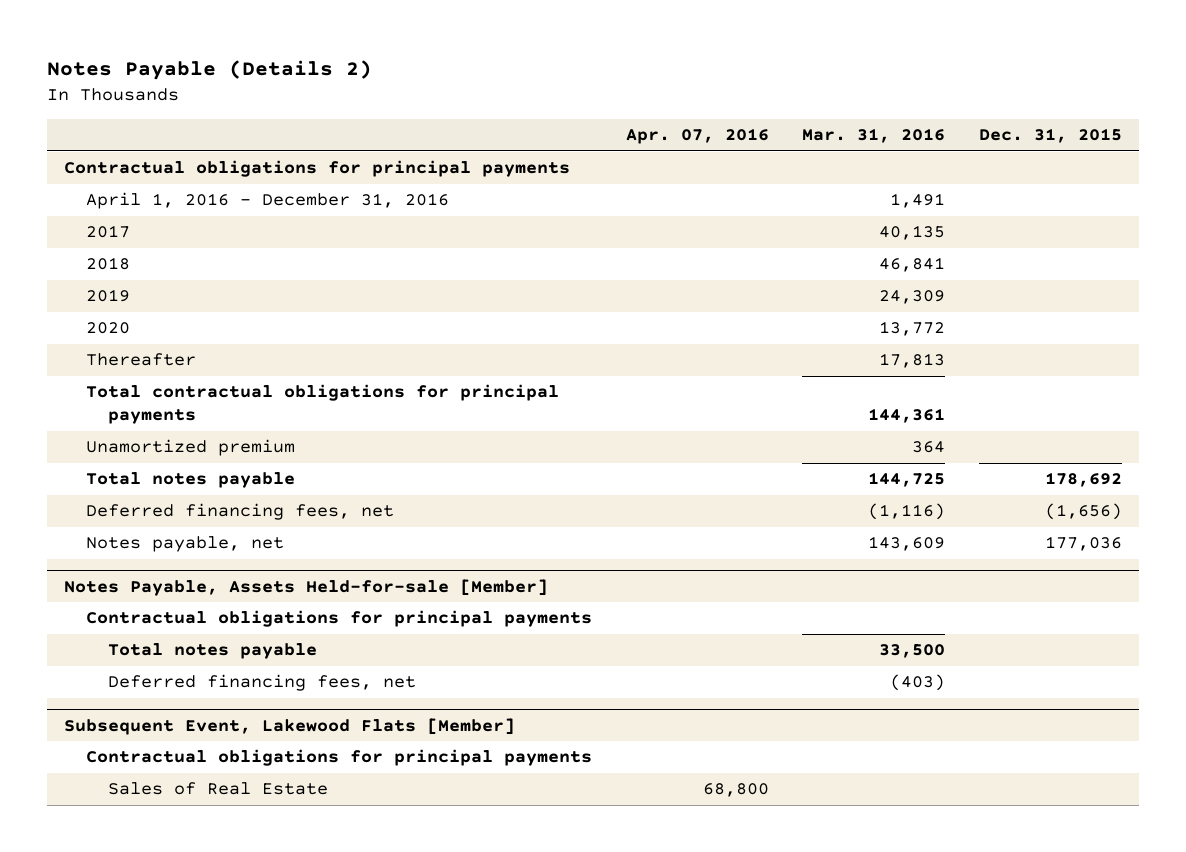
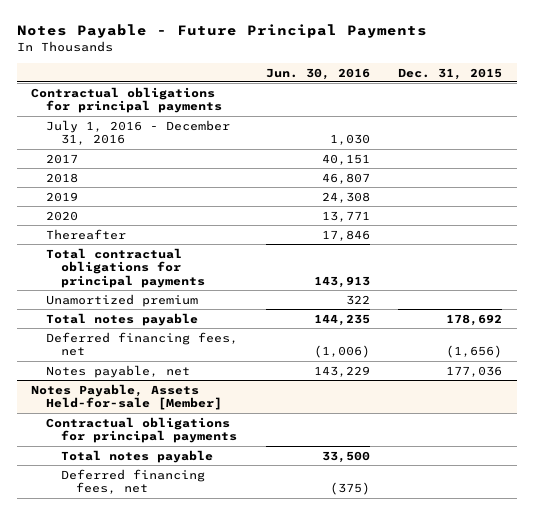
[46,60,372,81] Notes Payable (Details 2) -> [17,24,428,39] Notes Payable - Future Principal Payments
[625,128,769,145] Apr. 07, 2016 -> none
[802,128,946,144] Mar. 31, 2016 -> none
none -> [266,67,371,80] Jun. 30, 2016
[85,192,449,210] April 1, 2016 - December 31, 2016 -> [46,119,231,146] July 1, 2016 - December 31, 2016
[63,717,515,735] Subsequent Event, Lakewood Flats [Member] -> none
[85,749,592,767] Contractual obligations for principal payments -> none
[108,782,329,796] Sales of Real Estate -> none

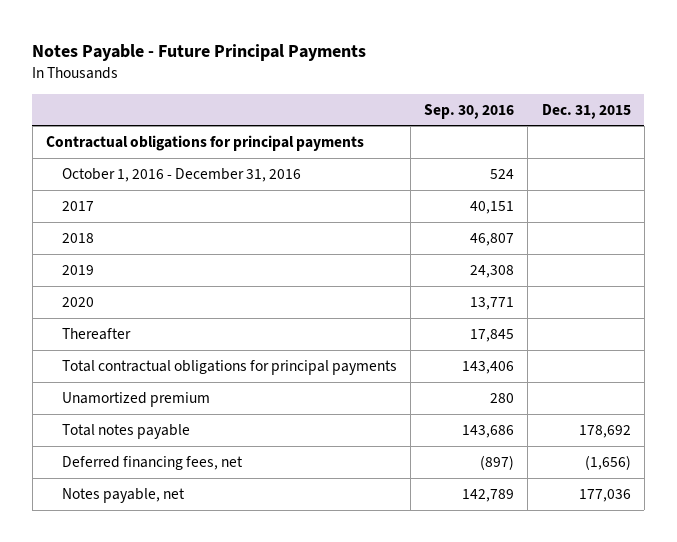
[266,67,371,80] Jun. 30, 2016 -> none
none -> [424,103,515,119] Sep. 30, 2016
[46,119,231,146] July 1, 2016 - December 31, 2016 -> [61,168,301,183] October 1, 2016 - December 31, 2016
[31,383,223,411] Notes Payable, Assets Held-for-sale [Member] -> none
[46,416,237,444] Contractual obligations for principal payments -> none
[60,449,213,463] Total notes payable -> none
[60,468,205,495] Deferred financing fees, net -> none

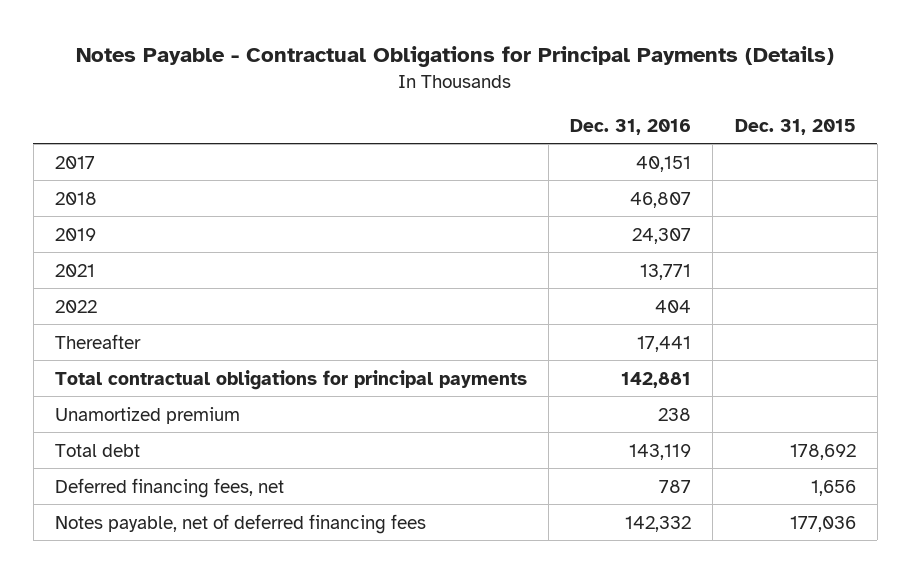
[32,43,367,61] Notes Payable - Future Principal Payments -> [76,46,835,68] Notes Payable - Contractual Obligations for Principal Payments (Details)
[424,103,515,119] Sep. 30, 2016 -> none
none -> [570,118,692,135] Dec. 31, 2016
[45,135,364,152] Contractual obligations for principal payments -> none
[61,168,301,183] October 1, 2016 - December 31, 2016 -> none
none -> [54,263,95,277] 2021
[61,297,94,308] 2020 -> [54,299,97,313] 2022
[61,424,190,440] Total notes payable -> [54,443,140,457] Total debt
[584,455,631,471] (1,656) -> [810,479,856,496] 1,656
[61,488,185,504] Notes payable, net -> [54,513,426,534] Notes payable, net of deferred financing fees

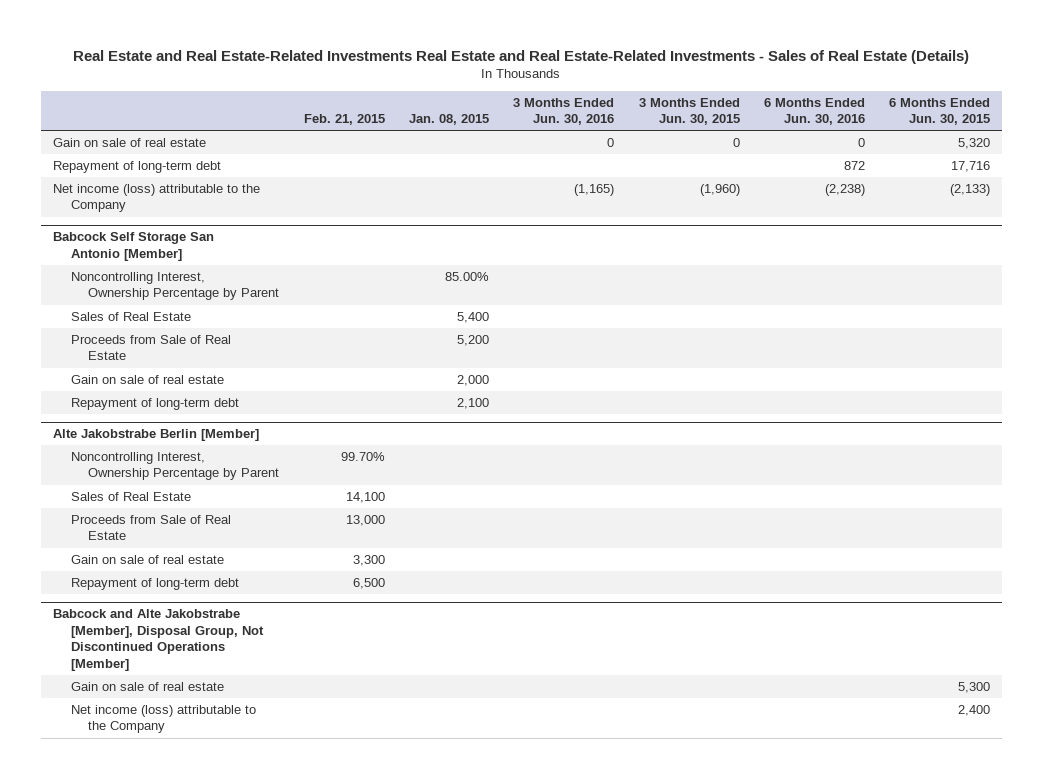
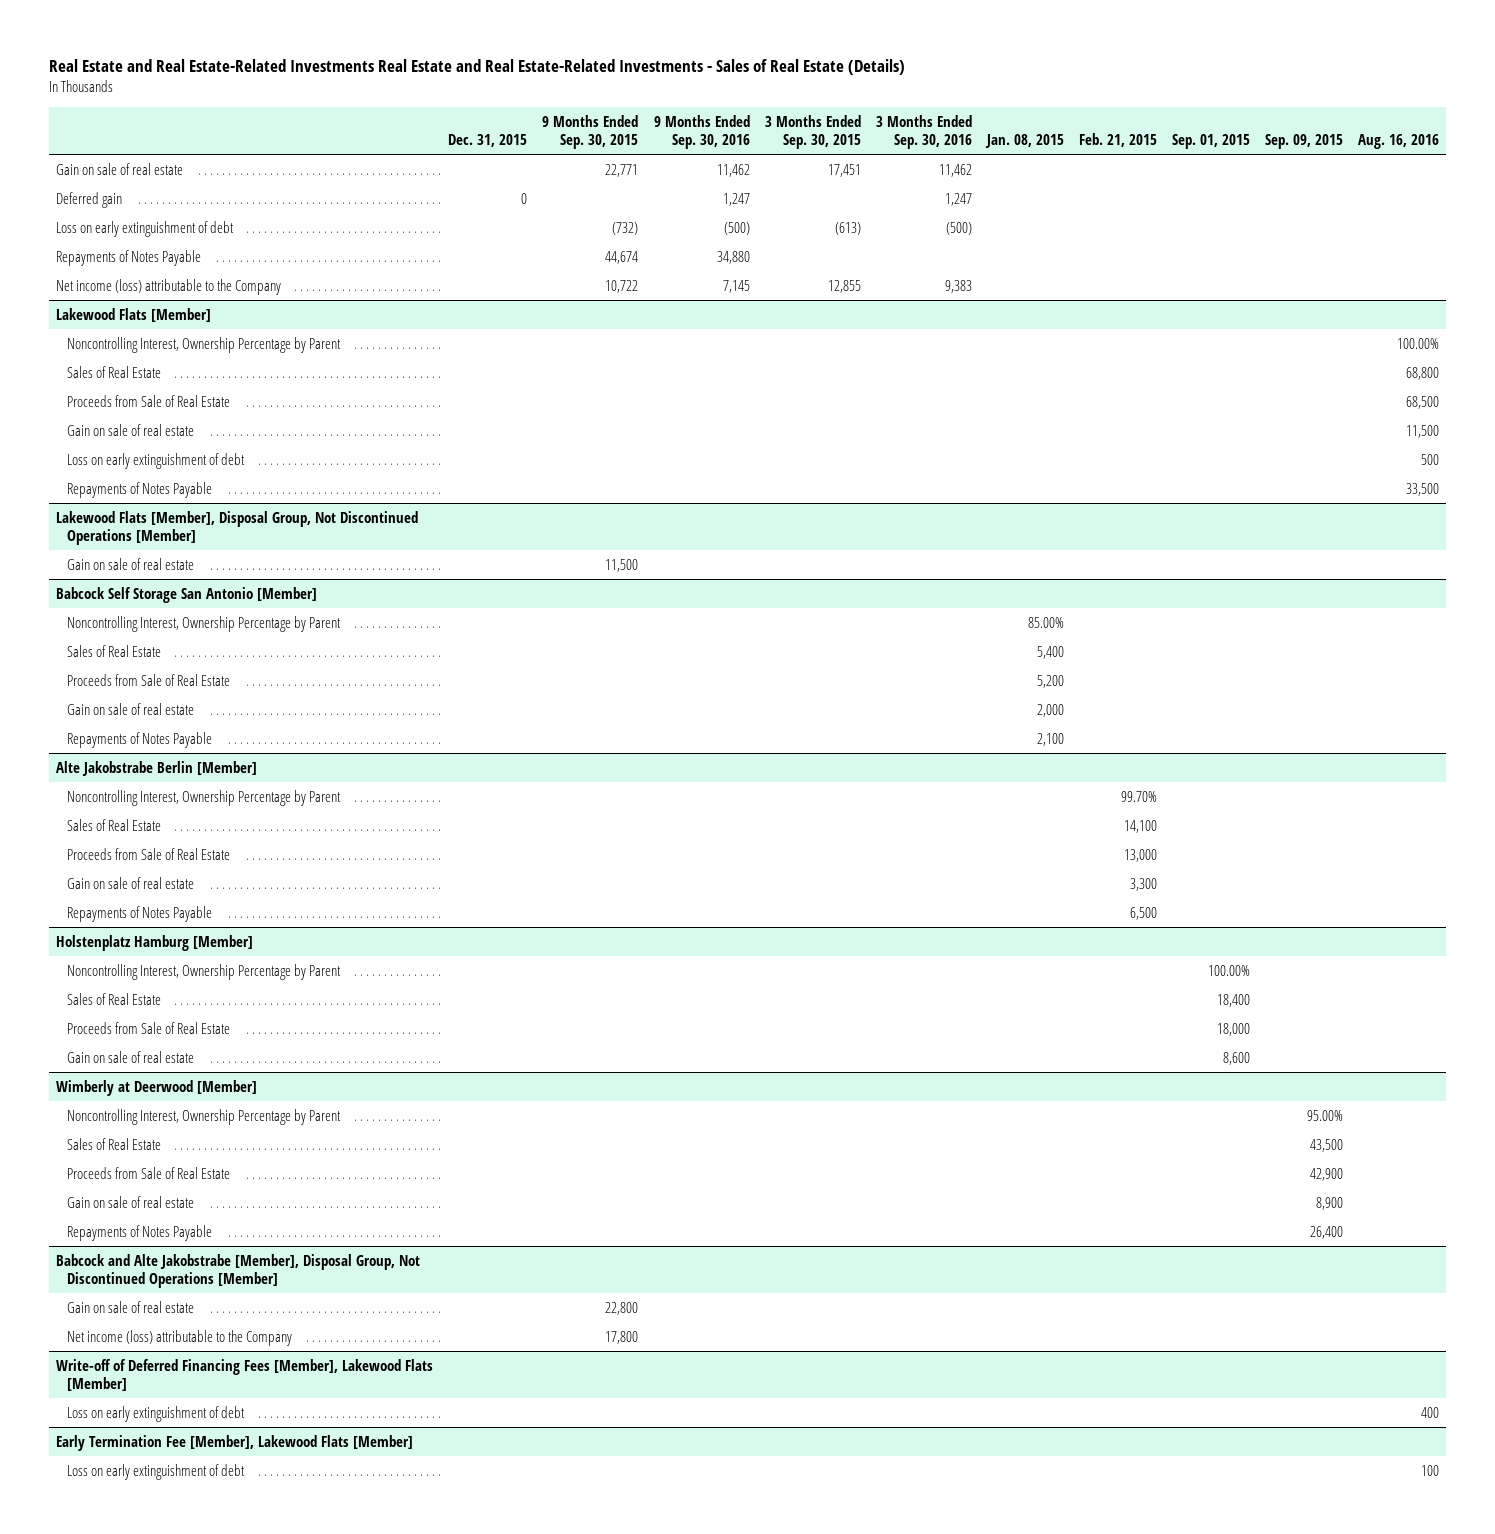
[513,97,615,126] 3 Months Ended Jun. 30, 2016 -> none
[638,97,740,126] 3 Months Ended Jun. 30, 2015 -> none
[763,97,865,126] 6 Months Ended Jun. 30, 2016 -> none
[889,97,991,126] 6 Months Ended Jun. 30, 2015 -> none
none -> [448,134,528,148] Dec. 31, 2015
none -> [542,114,639,150] 9 Months Ended Sep. 30, 2015
none -> [653,114,750,150] 9 Months Ended Sep. 30, 2016
none -> [764,114,861,150] 3 Months Ended Sep. 30, 2015
none -> [875,114,972,150] 3 Months Ended Sep. 30, 2016
none -> [1171,134,1250,150] Sep. 01, 2015
none -> [1264,134,1343,150] Sep. 09, 2015
none -> [1357,134,1439,150] Aug. 16, 2016
none -> [56,191,123,208] Deferred gain
none -> [56,220,235,237] Loss on early extinguishment of debt
[52,160,221,173] Repayment of long-term debt -> [56,249,202,266] Repayments of Notes Payable
none -> [56,307,212,322] Lakewood Flats [Member]
none -> [67,336,342,353] Noncontrolling Interest, Ownership Percentage by Parent
none -> [67,365,162,378] Sales of Real Estate
none -> [67,394,231,407] Proceeds from Sale of Real Estate
none -> [67,423,195,436] Gain on sale of real estate
none -> [67,452,246,469] Loss on early extinguishment of debt
none -> [67,481,213,498] Repayments of Notes Payable
none -> [56,510,419,546] Lakewood Flats [Member], Disposal Group, Not Discontinued Operations [Member]
none -> [67,557,195,570] Gain on sale of real estate
[70,397,239,410] Repayment of long-term debt -> [67,731,213,748] Repayments of Notes Payable
[70,577,239,590] Repayment of long-term debt -> [67,905,213,922] Repayments of Notes Payable
none -> [56,934,254,951] Holstenplatz Hamburg [Member]
none -> [67,963,342,980] Noncontrolling Interest, Ownership Percentage by Parent
none -> [67,992,162,1005] Sales of Real Estate
none -> [67,1021,231,1034] Proceeds from Sale of Real Estate
none -> [67,1050,195,1063] Gain on sale of real estate
none -> [56,1079,258,1096] Wimberly at Deerwood [Member]
none -> [67,1108,342,1125] Noncontrolling Interest, Ownership Percentage by Parent
none -> [67,1137,162,1150] Sales of Real Estate
none -> [67,1166,231,1179] Proceeds from Sale of Real Estate
none -> [67,1195,195,1208] Gain on sale of real estate
none -> [67,1224,213,1241] Repayments of Notes Payable
none -> [56,1358,434,1392] Write-off of Deferred Financing Fees [Member], Lakewood Flats [Member]
none -> [67,1405,246,1422] Loss on early extinguishment of debt
none -> [56,1434,414,1451] Early Termination Fee [Member], Lakewood Flats [Member]
none -> [67,1463,246,1480] Loss on early extinguishment of debt

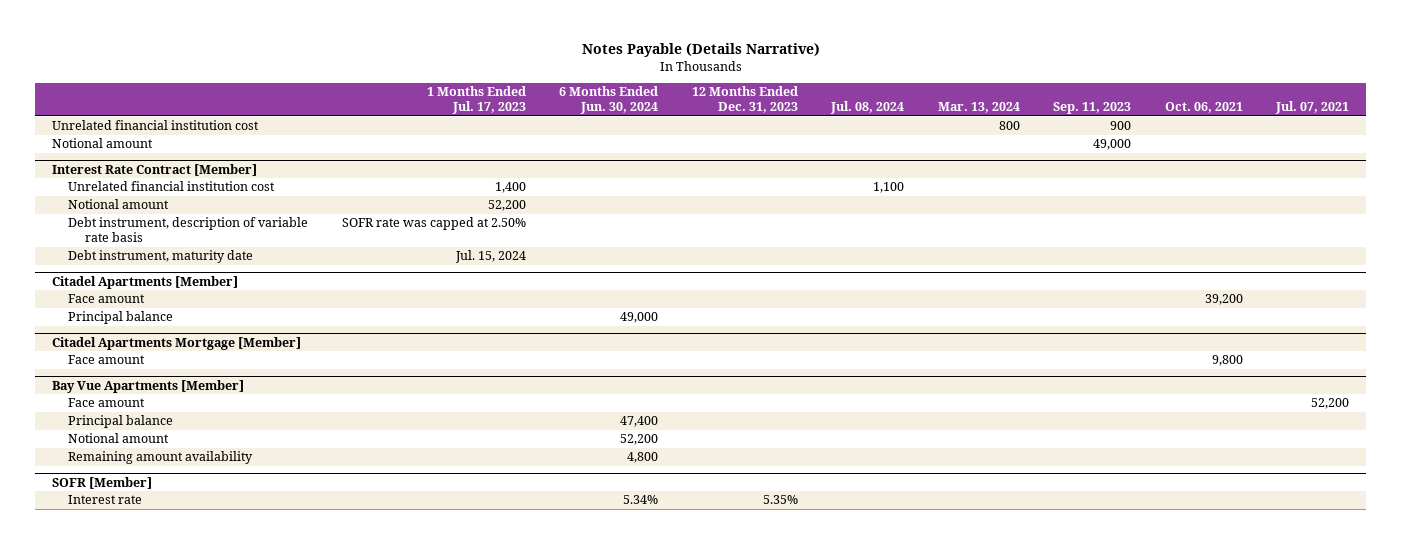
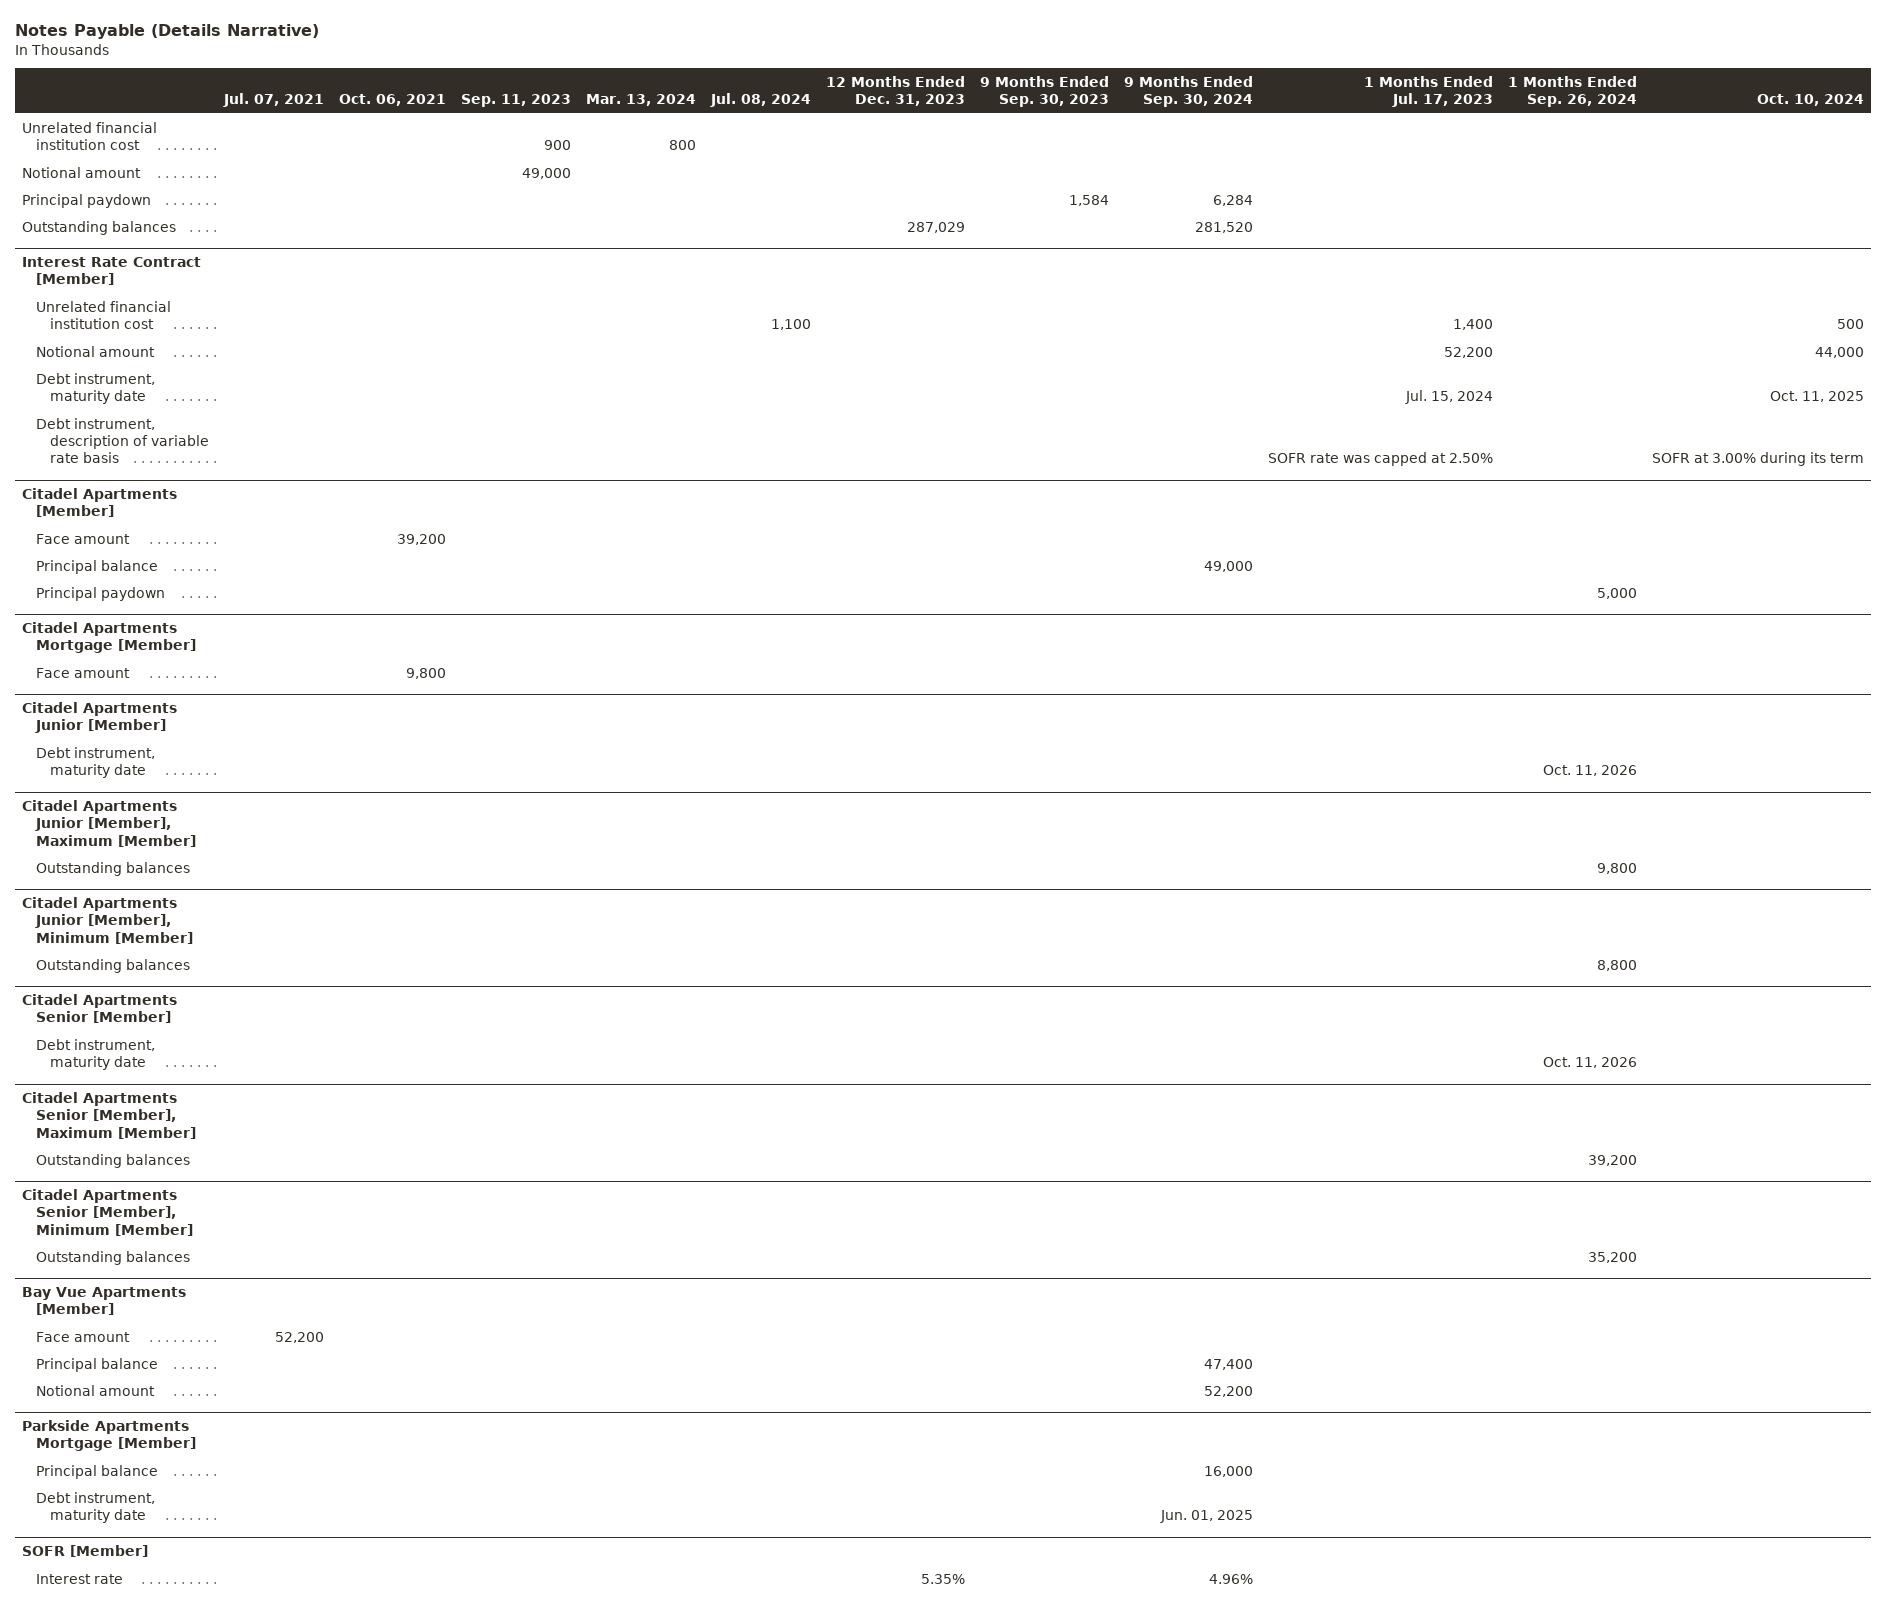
[559,86,659,115] 6 Months Ended Jun. 30, 2024 -> none
none -> [979,76,1109,108] 9 Months Ended Sep. 30, 2023
none -> [1123,76,1253,108] 9 Months Ended Sep. 30, 2024
none -> [1507,76,1637,108] 1 Months Ended Sep. 26, 2024
none -> [1756,94,1864,107] Oct. 10, 2024
none -> [22,193,152,208] Principal paydown
none -> [22,220,177,235] Outstanding balances
[68,217,309,243] Debt instrument, description of variable rate basis -> [36,417,210,463] Debt instrument, description of variable rate basis
none -> [36,586,166,601] Principal paydown
none -> [22,702,178,734] Citadel Apartments Junior [Member]
none -> [36,746,156,778] Debt instrument, maturity date
none -> [22,800,197,847] Citadel Apartments Junior [Member], Maximum [Member]
none -> [36,861,191,876] Outstanding balances
none -> [22,897,194,944] Citadel Apartments Junior [Member], Minimum [Member]
none -> [36,958,191,973] Outstanding balances
none -> [22,994,178,1024] Citadel Apartments Senior [Member]
none -> [36,1038,156,1070] Debt instrument, maturity date
none -> [22,1092,197,1139] Citadel Apartments Senior [Member], Maximum [Member]
none -> [36,1153,191,1168] Outstanding balances
none -> [22,1189,194,1236] Citadel Apartments Senior [Member], Minimum [Member]
none -> [36,1250,191,1265] Outstanding balances
[68,451,254,465] Remaining amount availability -> none
none -> [22,1420,197,1452] Parkside Apartments Mortgage [Member]
none -> [36,1464,159,1479] Principal balance
none -> [36,1491,156,1523] Debt instrument, maturity date

